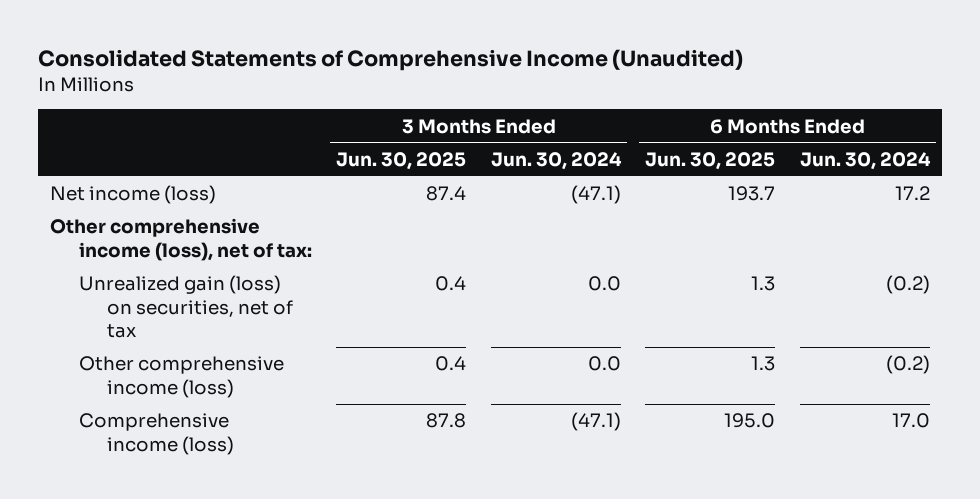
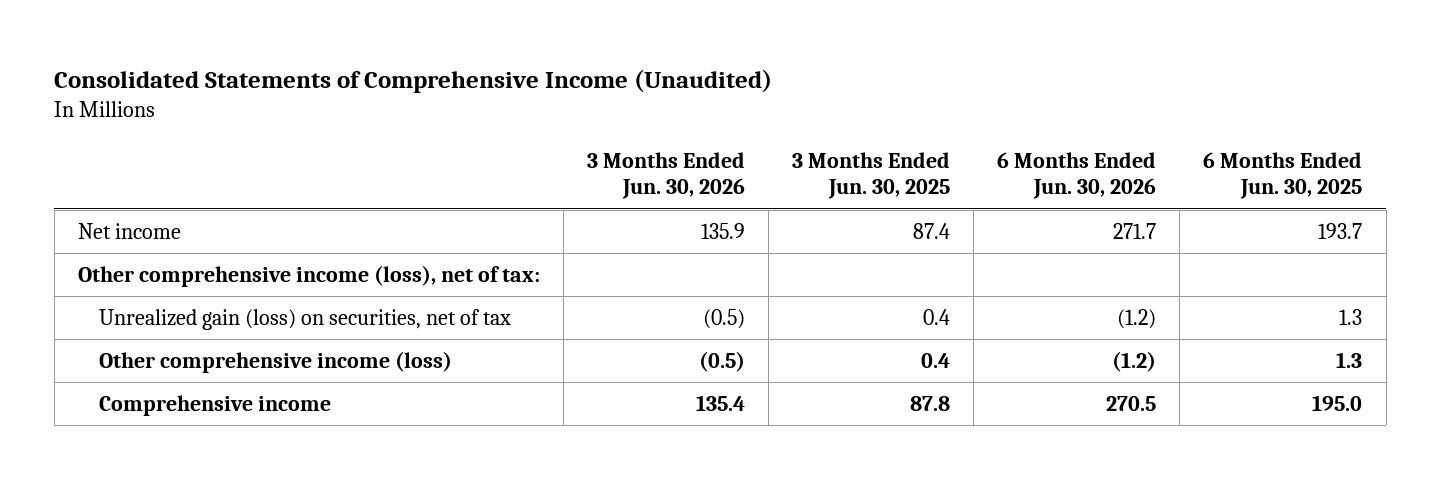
[490,151,622,170] Jun. 30, 2024 -> none
[799,151,931,170] Jun. 30, 2024 -> none
none -> [586,152,745,200] 3 Months Ended Jun. 30, 2026
none -> [997,152,1157,200] 6 Months Ended Jun. 30, 2026
[50,185,217,205] Net income (loss) -> [77,222,181,239] Net income
[78,413,235,455] Comprehensive income (loss) -> [98,394,331,416] Comprehensive income

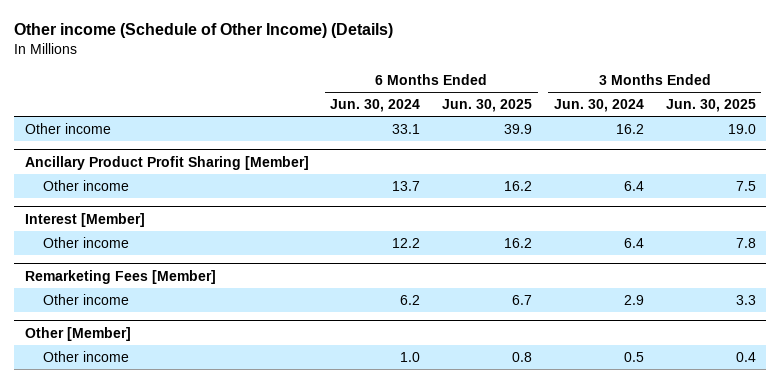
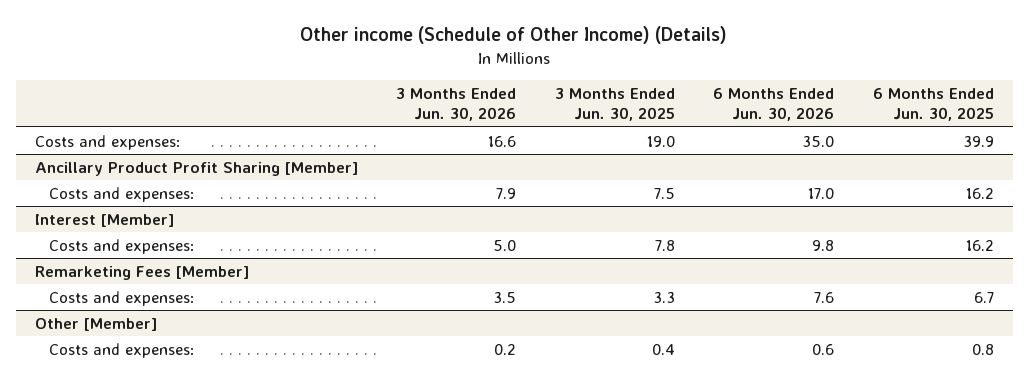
[330,99,421,113] Jun. 30, 2024 -> none
[553,99,644,113] Jun. 30, 2024 -> none
none -> [396,87,517,122] 3 Months Ended Jun. 30, 2026
none -> [713,87,835,122] 6 Months Ended Jun. 30, 2026
[24,122,111,134] Other income -> [35,134,181,150] Costs and expenses:
[42,179,129,191] Other income -> [49,186,195,202] Costs and expenses:
[42,236,129,248] Other income -> [49,238,195,254] Costs and expenses:
[42,293,129,305] Other income -> [49,290,195,306] Costs and expenses:
[42,350,129,362] Other income -> [49,342,195,358] Costs and expenses:

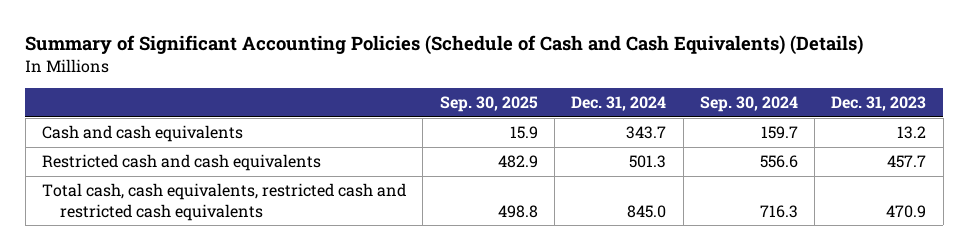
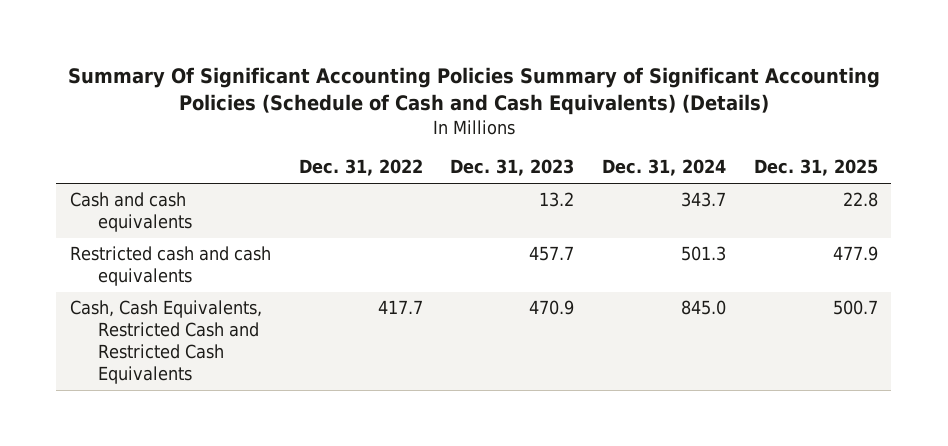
[25,35,864,56] Summary of Significant Accounting Policies (Schedule of Cash and Cash Equivalents) (Details) -> [67,67,880,116] Summary Of Significant Accounting Policies Summary of Significant Accounting Policies (Schedule of Cash and Cash Equivalents) (Details)
[439,95,538,112] Sep. 30, 2025 -> none
[699,95,798,112] Sep. 30, 2024 -> none
none -> [298,159,423,177] Dec. 31, 2022
none -> [753,159,878,177] Dec. 31, 2025
[42,183,407,221] Total cash, cash equivalents, restricted cash and restricted cash equivalents -> [70,300,263,385] Cash, Cash Equivalents, Restricted Cash and Restricted Cash Equivalents

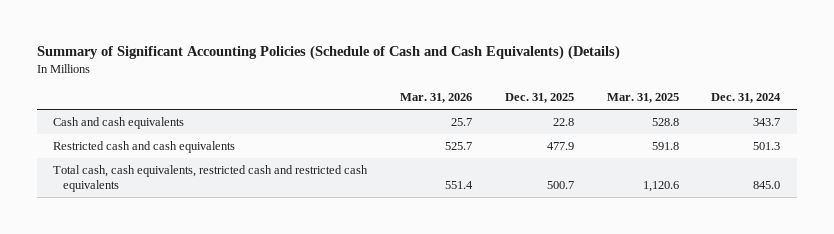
[67,67,880,116] Summary Of Significant Accounting Policies Summary of Significant Accounting Policies (Schedule of Cash and Cash Equivalents) (Details) -> [36,45,620,61] Summary of Significant Accounting Policies (Schedule of Cash and Cash Equivalents) (Details)
[298,159,423,177] Dec. 31, 2022 -> none
[450,159,575,177] Dec. 31, 2023 -> none
none -> [399,93,472,104] Mar. 31, 2026
none -> [606,93,679,104] Mar. 31, 2025
[70,300,263,385] Cash, Cash Equivalents, Restricted Cash and Restricted Cash Equivalents -> [53,164,369,193] Total cash, cash equivalents, restricted cash and restricted cash equivalents

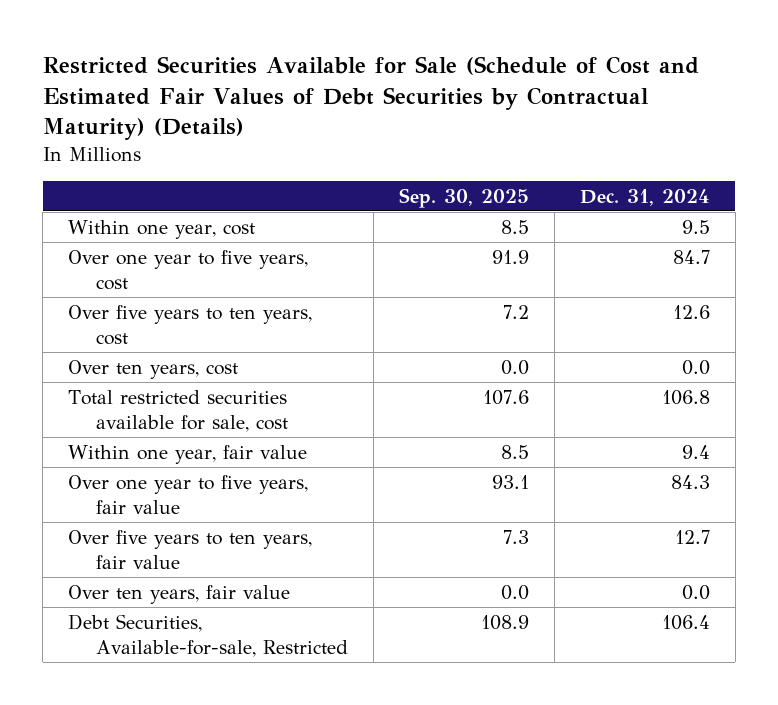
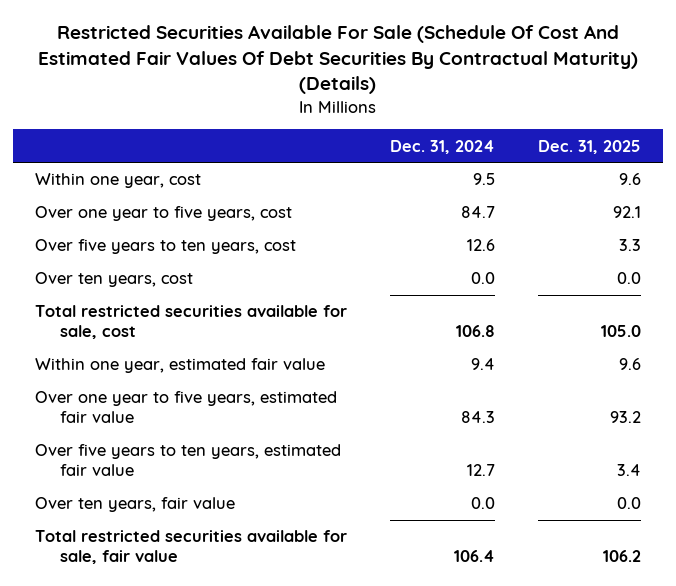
[42,56,699,141] Restricted Securities Available for Sale (Schedule of Cost and Estimated Fair Values of Debt Securities by Contractual Maturity) (Details) -> [38,25,639,95] Restricted Securities Available For Sale (Schedule Of Cost And Estimated Fair Values Of Debt Securities By Contractual Maturity) (Details)
[398,187,529,208] Sep. 30, 2025 -> none
none -> [538,139,642,154] Dec. 31, 2025
[68,444,308,464] Within one year, fair value -> [34,358,325,374] Within one year, estimated fair value
[68,474,309,514] Over one year to five years, fair value -> [34,391,337,424] Over one year to five years, estimated fair value
[68,529,313,569] Over five years to ten years, fair value -> [34,444,341,477] Over five years to ten years, estimated fair value
[68,613,349,657] Debt Securities, Available-for-sale, Restricted -> [34,530,347,565] Total restricted securities available for sale, fair value

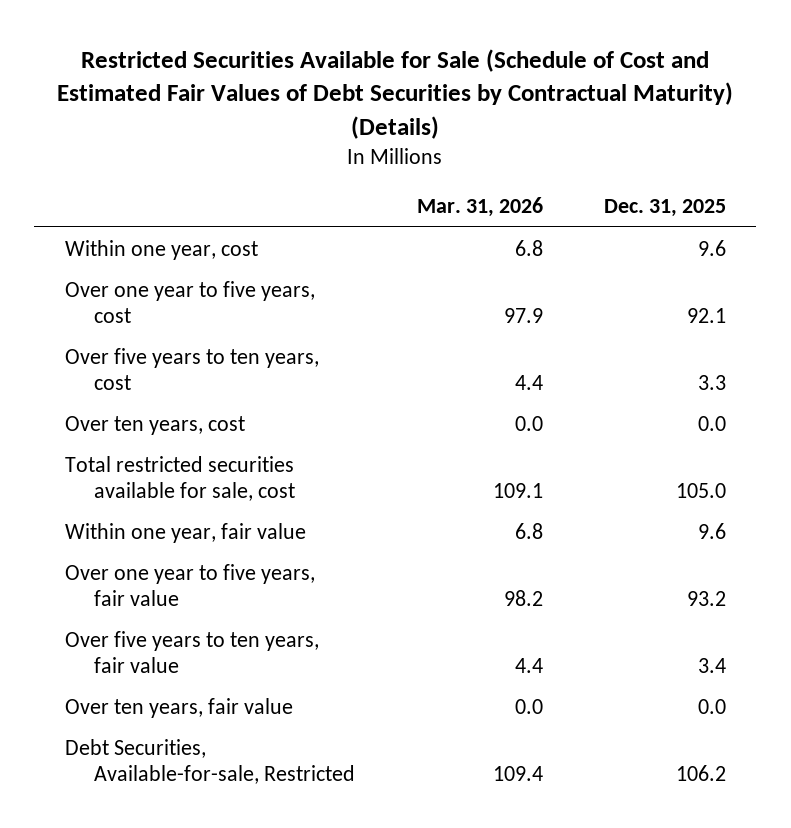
[38,25,639,95] Restricted Securities Available For Sale (Schedule Of Cost And Estimated Fair Values Of Debt Securities By Contractual Maturity) (Details) -> [57,48,734,139] Restricted Securities Available for Sale (Schedule of Cost and Estimated Fair Values of Debt Securities by Contractual Maturity) (Details)
[390,139,496,154] Dec. 31, 2024 -> none
none -> [416,197,543,218] Mar. 31, 2026
[34,358,325,374] Within one year, estimated fair value -> [64,522,306,543] Within one year, fair value
[34,391,337,424] Over one year to five years, estimated fair value -> [64,563,315,606] Over one year to five years, fair value
[34,444,341,477] Over five years to ten years, estimated fair value -> [64,630,319,673] Over five years to ten years, fair value
[34,530,347,565] Total restricted securities available for sale, fair value -> [64,738,356,784] Debt Securities, Available-for-sale, Restricted

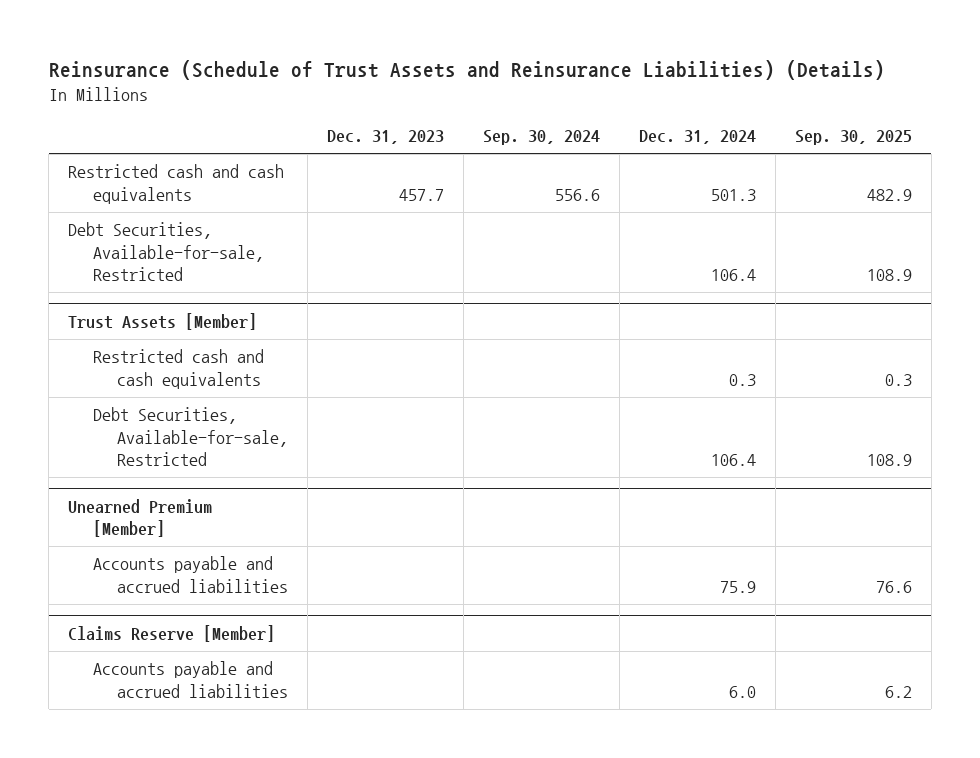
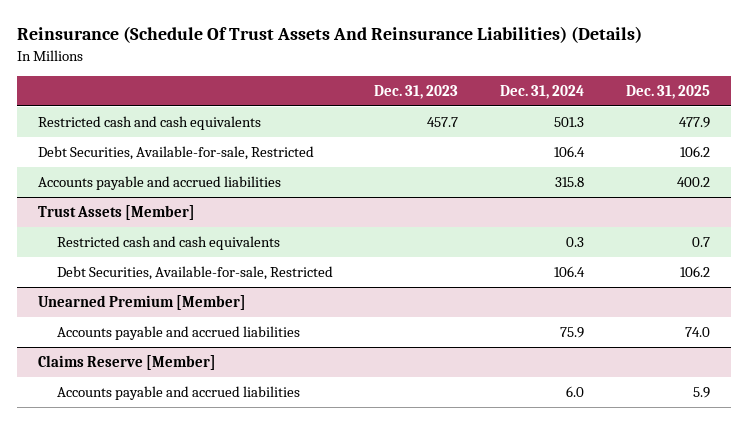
[48,60,885,81] Reinsurance (Schedule of Trust Assets and Reinsurance Liabilities) (Details) -> [17,26,643,44] Reinsurance (Schedule Of Trust Assets And Reinsurance Liabilities) (Details)
[483,130,601,146] Sep. 30, 2024 -> none
[794,130,912,146] Sep. 30, 2025 -> none
none -> [625,84,710,99] Dec. 31, 2025
none -> [37,175,281,190] Accounts payable and accrued liabilities

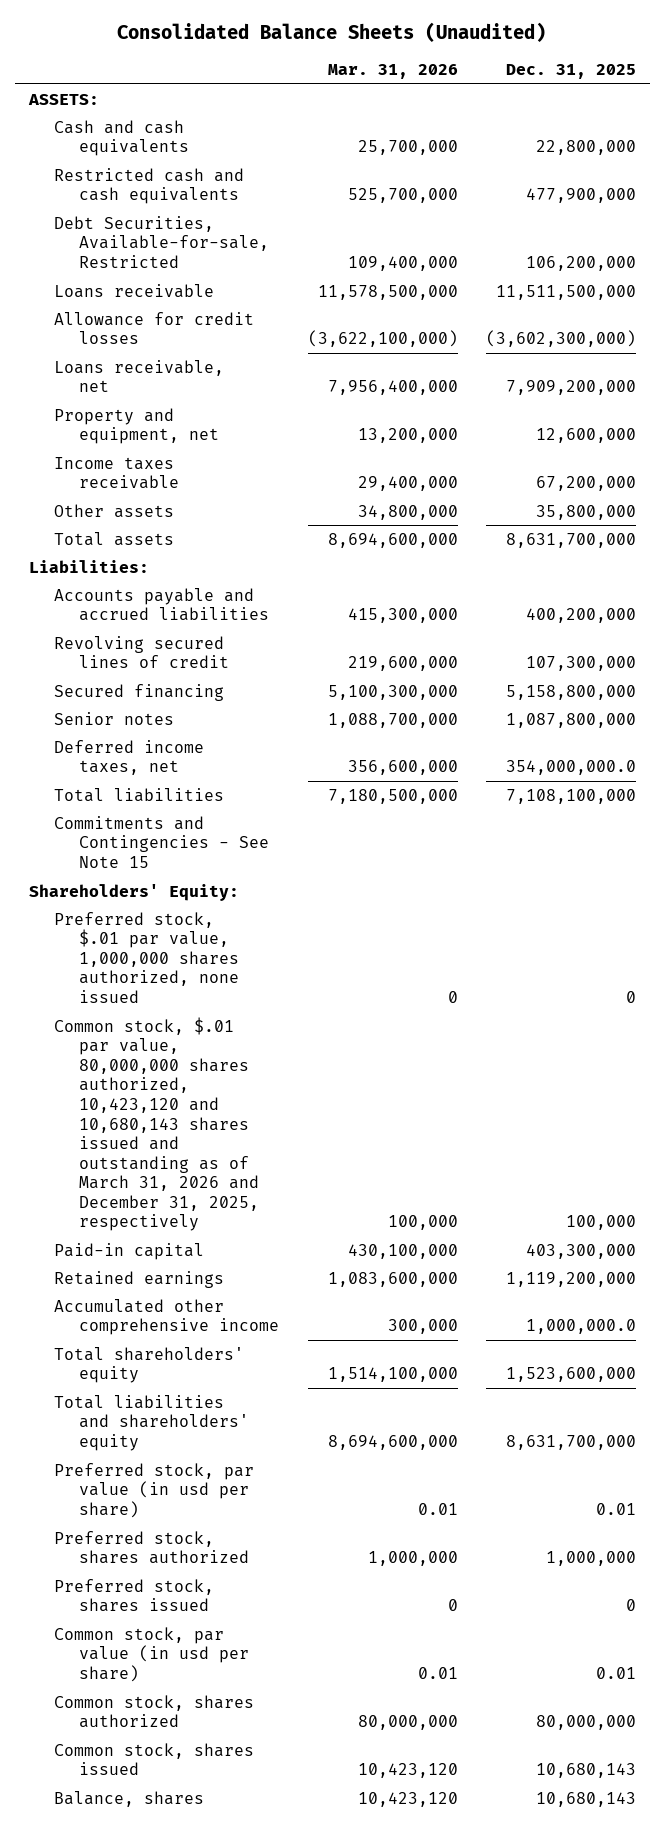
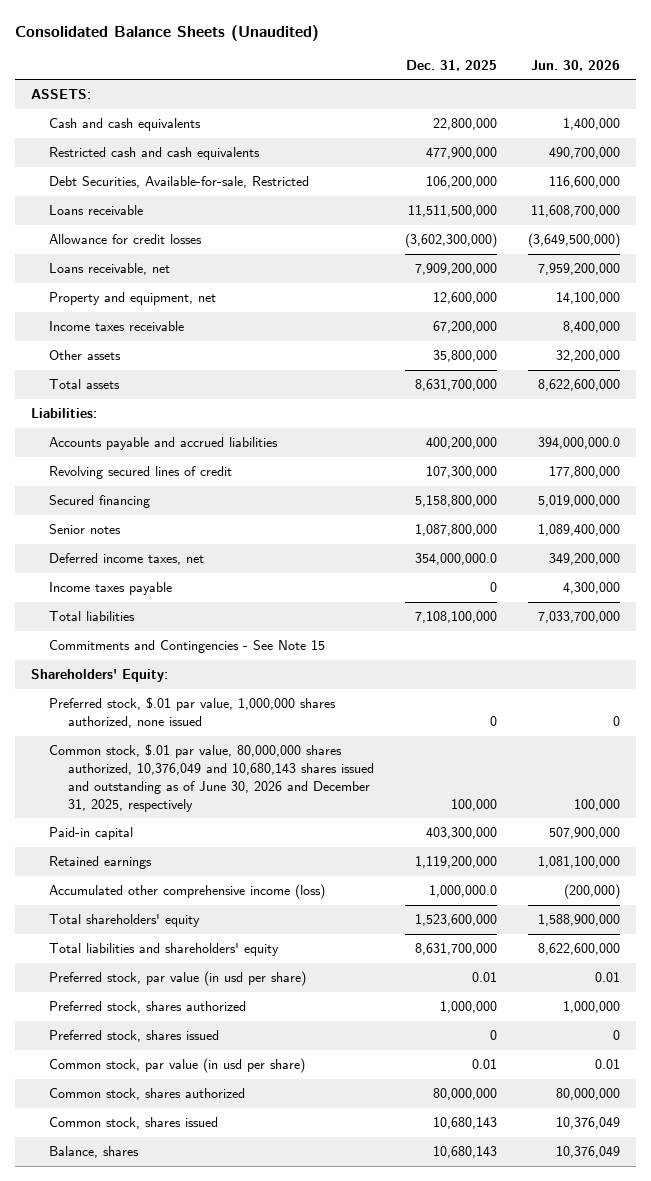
[327,63,458,79] Mar. 31, 2026 -> none
none -> [531,59,621,71] Jun. 30, 2026
none -> [49,582,173,596] Income taxes payable
[53,1016,260,1232] Common stock, $.01 par value, 80,000,000 shares authorized, 10,423,120 and 10,680,143 shares issued and outstanding as of March 31, 2026 and December 31, 2025, respectively -> [49,744,374,812] Common stock, $.01 par value, 80,000,000 shares authorized, 10,376,049 and 10,680,143 shares issued and outstanding as of June 30, 2026 and December 31, 2025, respectively
[53,1298,280,1336] Accumulated other comprehensive income -> [49,884,326,900] Accumulated other comprehensive income (loss)

